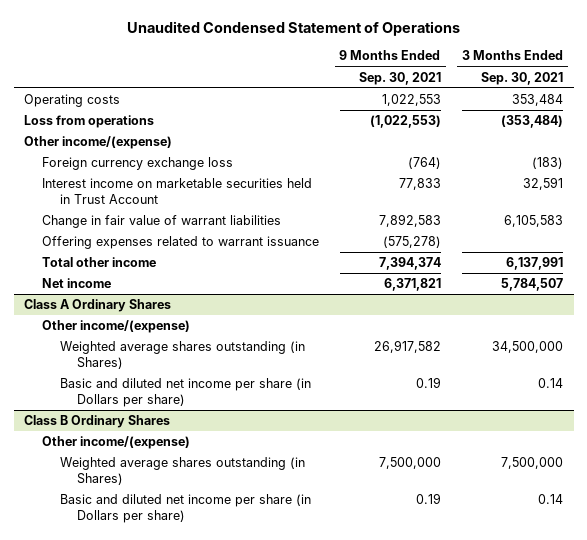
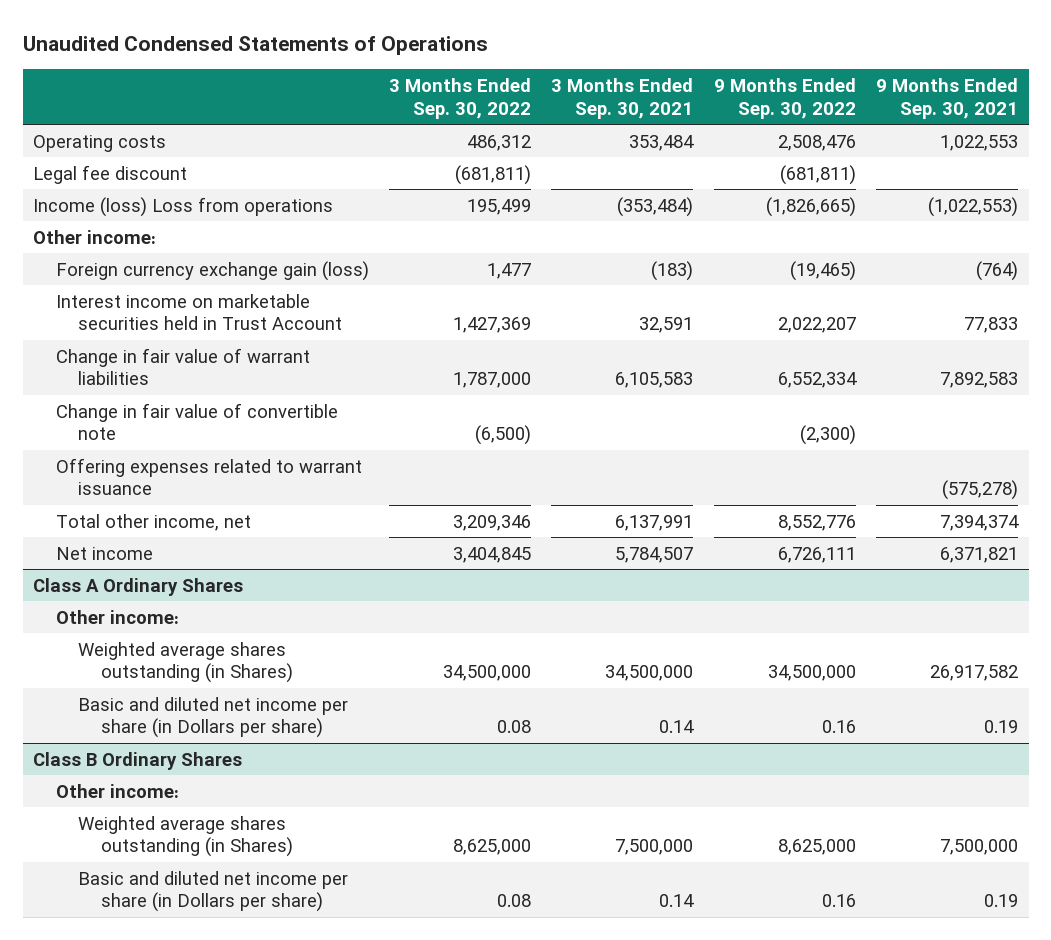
[126,20,460,36] Unaudited Condensed Statement of Operations -> [22,36,488,56] Unaudited Condensed Statements of Operations
none -> [389,78,532,119] 3 Months Ended Sep. 30, 2022
none -> [713,78,856,119] 9 Months Ended Sep. 30, 2022
none -> [32,164,187,184] Legal fee discount
[24,115,155,129] Loss from operations -> [32,196,333,217] Income (loss) Loss from operations
[24,136,173,150] Other income/(expense) -> [32,229,156,244] Other income:
[41,157,233,171] Foreign currency exchange loss -> [55,260,369,281] Foreign currency exchange gain (loss)
none -> [55,402,338,441] Change in fair value of convertible note
[41,257,156,268] Total other income -> [55,513,251,531] Total other income, net
[41,320,190,334] Other income/(expense) -> [55,609,179,624] Other income:
[41,436,190,450] Other income/(expense) -> [55,783,179,798] Other income:

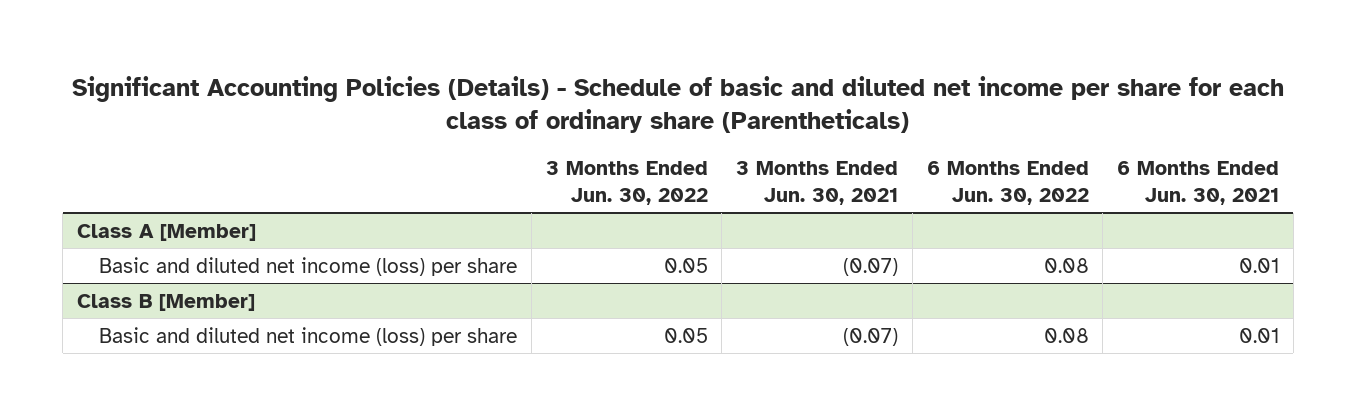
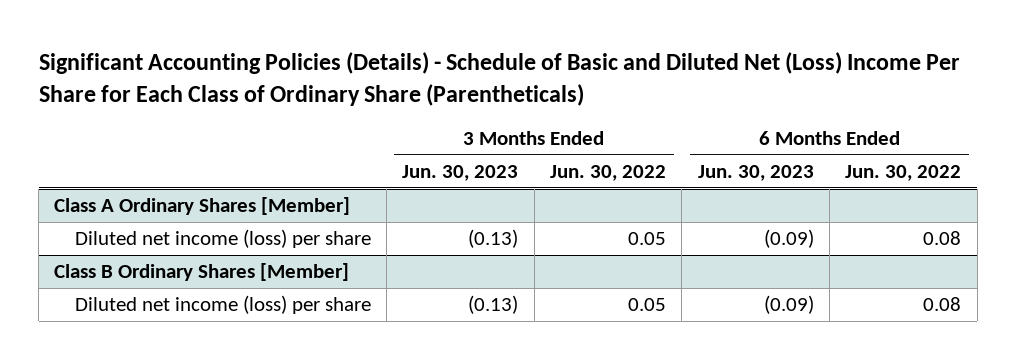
[72,75,1285,133] Significant Accounting Policies (Details) - Schedule of basic and diluted net income per share for each class of ordinary share (Parentheticals) -> [38,52,960,106] Significant Accounting Policies (Details) - Schedule of Basic and Diluted Net (Loss) Income Per Share for Each Class of Ordinary Share (Parentheticals)
[736,160,899,205] 3 Months Ended Jun. 30, 2021 -> none
[1117,160,1280,205] 6 Months Ended Jun. 30, 2021 -> none
none -> [402,165,519,182] Jun. 30, 2023
none -> [697,165,814,182] Jun. 30, 2023
[77,223,257,241] Class A [Member] -> [54,197,351,216] Class A Ordinary Shares [Member]
[99,256,518,276] Basic and diluted net income (loss) per share -> [74,229,371,249] Diluted net income (loss) per share
[77,293,256,311] Class B [Member] -> [54,263,350,282] Class B Ordinary Shares [Member]
[99,326,518,346] Basic and diluted net income (loss) per share -> [74,295,371,315] Diluted net income (loss) per share

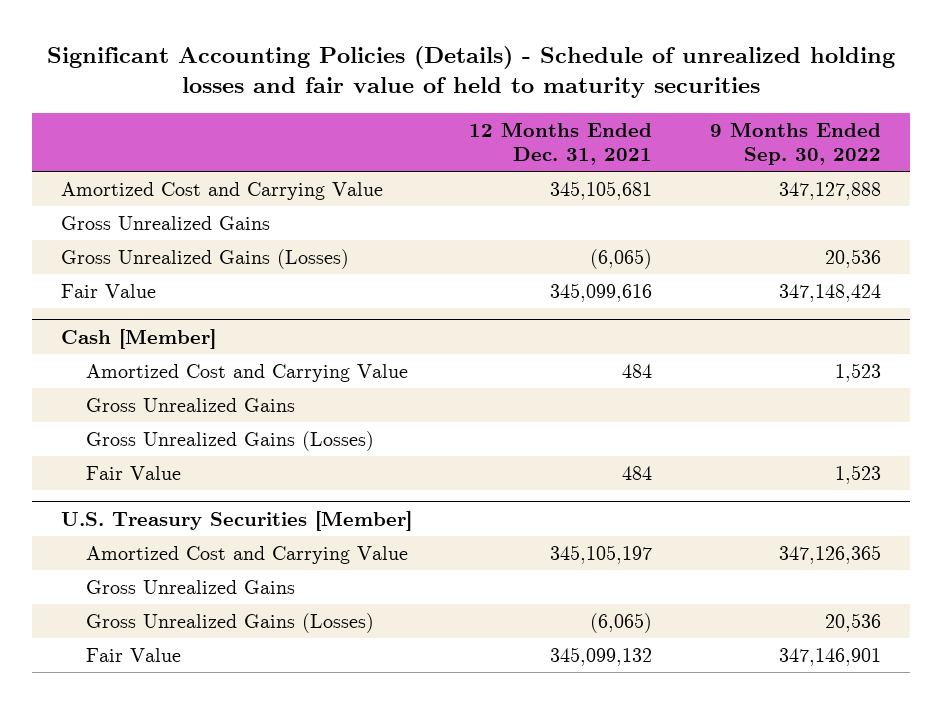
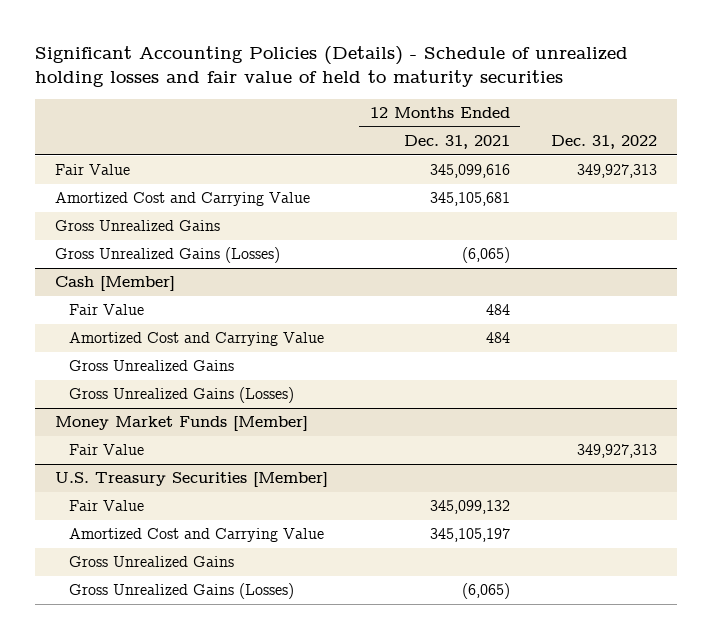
[709,122,881,165] 9 Months Ended Sep. 30, 2022 -> none
none -> [550,135,657,150] Dec. 31, 2022
[60,284,156,299] Fair Value -> [55,164,131,176] Fair Value
[86,466,182,481] Fair Value -> [68,304,144,316] Fair Value
none -> [55,416,309,432] Money Market Funds [Member]
none -> [68,444,144,456] Fair Value
[86,648,182,663] Fair Value -> [68,500,144,512] Fair Value

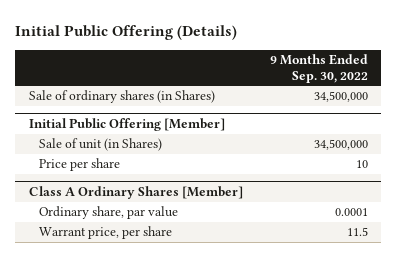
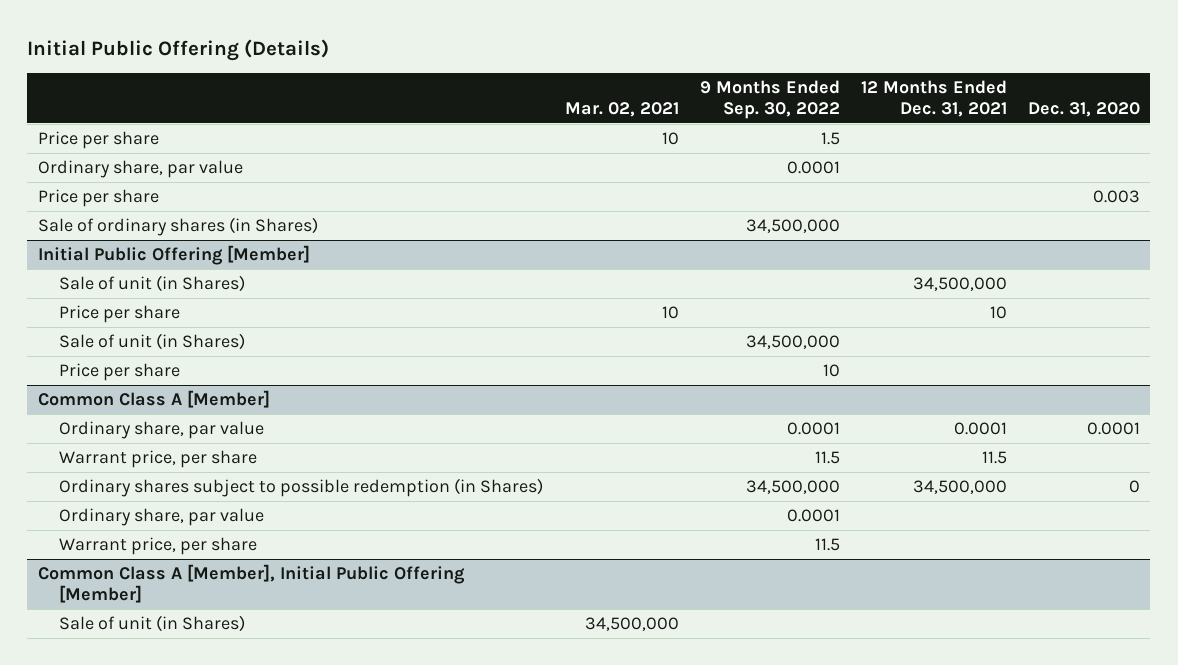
none -> [564,101,679,117] Mar. 02, 2021
none -> [860,80,1007,117] 12 Months Ended Dec. 31, 2021
none -> [1027,101,1140,117] Dec. 31, 2020
none -> [37,131,159,150] Price per share
none -> [37,160,243,179] Ordinary share, par value
none -> [37,189,159,208] Price per share
none -> [59,275,246,293] Sale of unit (in Shares)
none -> [59,305,181,324] Price per share
[28,186,243,200] Class A Ordinary Shares [Member] -> [37,390,270,409] Common Class A [Member]
none -> [59,478,544,498] Ordinary shares subject to possible redemption (in Shares)
none -> [59,508,265,527] Ordinary share, par value
none -> [59,537,258,556] Warrant price, per share
none -> [37,564,465,604] Common Class A [Member], Initial Public Offering [Member]
none -> [59,615,246,633] Sale of unit (in Shares)

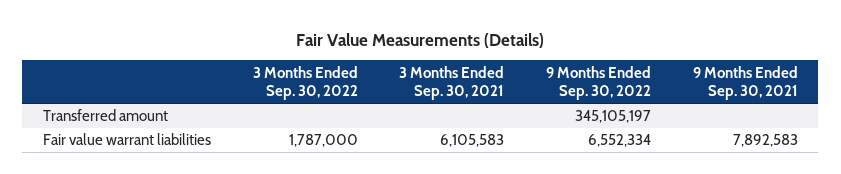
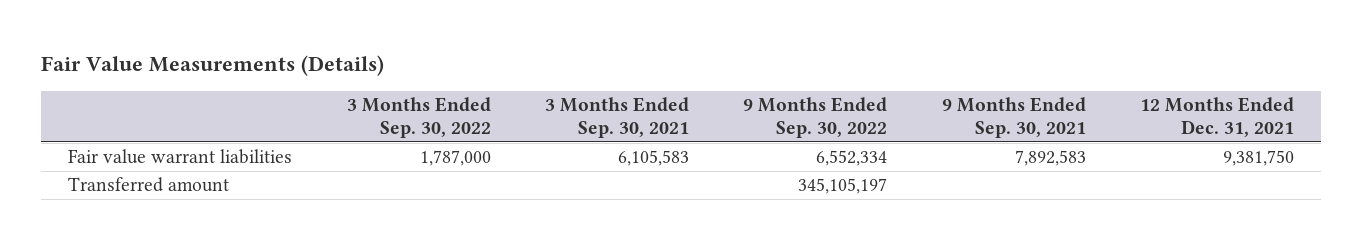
none -> [1139,96,1294,138] 12 Months Ended Dec. 31, 2021
[43,109,169,122] Transferred amount -> [68,177,230,193] Transferred amount

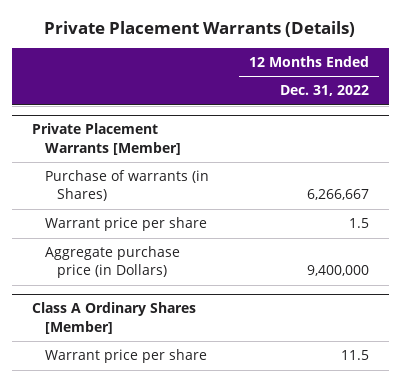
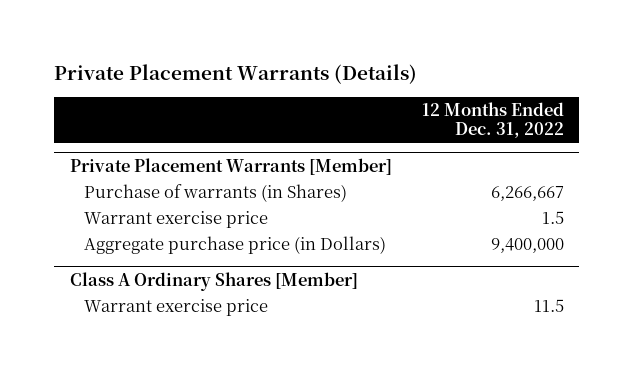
[44,217,207,232] Warrant price per share -> [84,210,269,228] Warrant exercise price
[44,349,207,364] Warrant price per share -> [84,298,269,316] Warrant exercise price

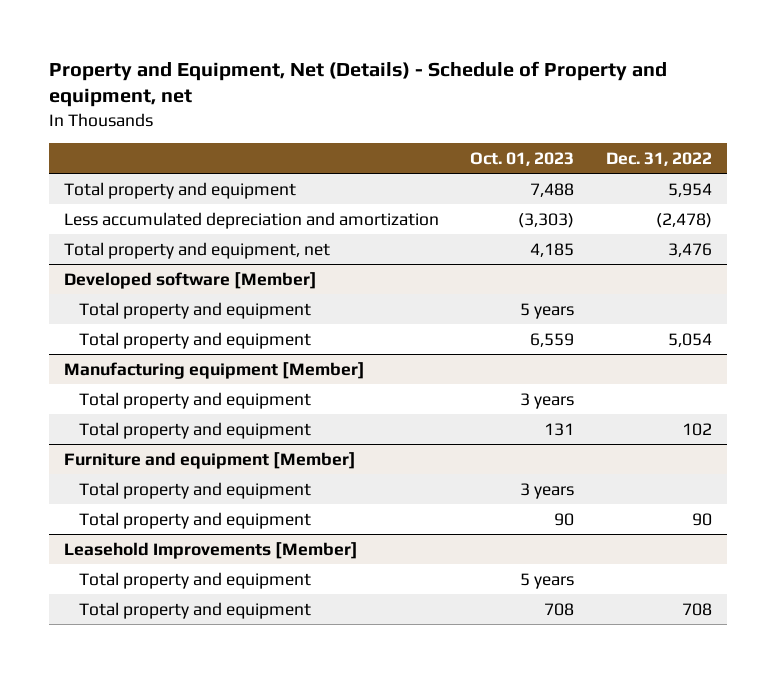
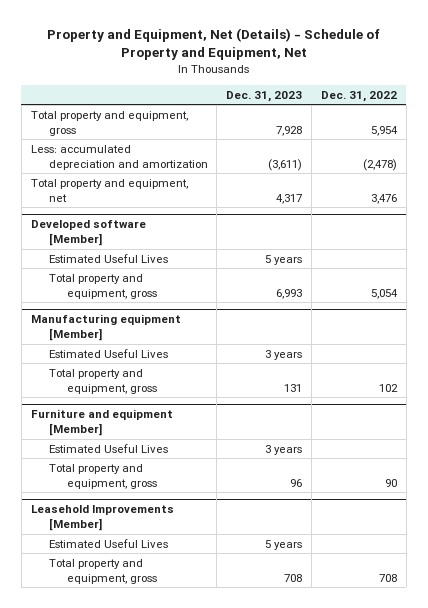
[48,60,667,108] Property and Equipment, Net (Details) - Schedule of Property and equipment, net -> [46,28,380,61] Property and Equipment, Net (Details) - Schedule of Property and Equipment, Net
[470,151,575,166] Oct. 01, 2023 -> none
none -> [226,90,303,102] Dec. 31, 2023
[64,181,297,199] Total property and equipment -> [30,110,188,136] Total property and equipment, gross
[64,211,440,229] Less accumulated depreciation and amortization -> [30,144,208,170] Less: accumulated depreciation and amortization
[78,301,311,319] Total property and equipment -> [48,253,168,263] Estimated Useful Lives
[78,331,311,349] Total property and equipment -> [48,273,157,299] Total property and equipment, gross
[78,391,311,409] Total property and equipment -> [48,348,168,358] Estimated Useful Lives
[78,421,311,439] Total property and equipment -> [48,368,157,394] Total property and equipment, gross
[78,481,311,499] Total property and equipment -> [48,443,168,453] Estimated Useful Lives
[78,511,311,529] Total property and equipment -> [48,463,157,489] Total property and equipment, gross
[78,571,311,589] Total property and equipment -> [48,538,168,548] Estimated Useful Lives
[78,601,311,619] Total property and equipment -> [48,558,157,584] Total property and equipment, gross

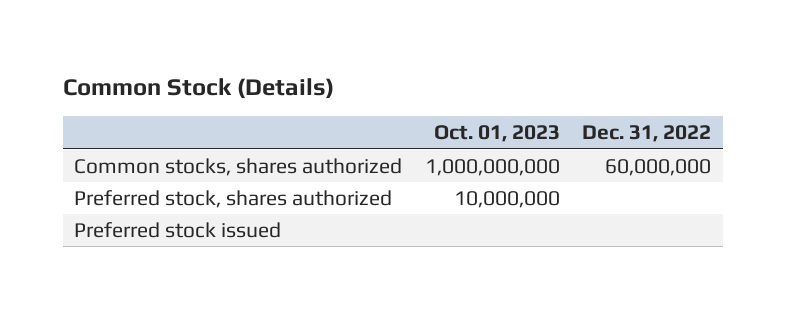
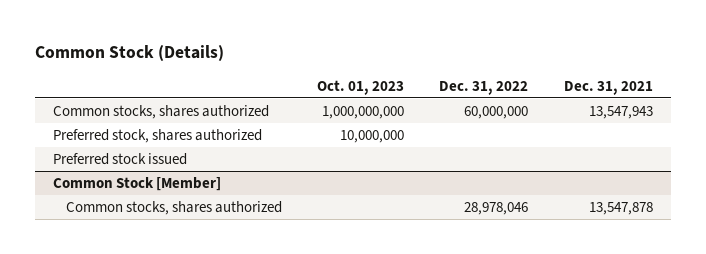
none -> [563,80,653,95] Dec. 31, 2021
none -> [52,177,221,192] Common Stock [Member]
none -> [65,201,282,216] Common stocks, shares authorized

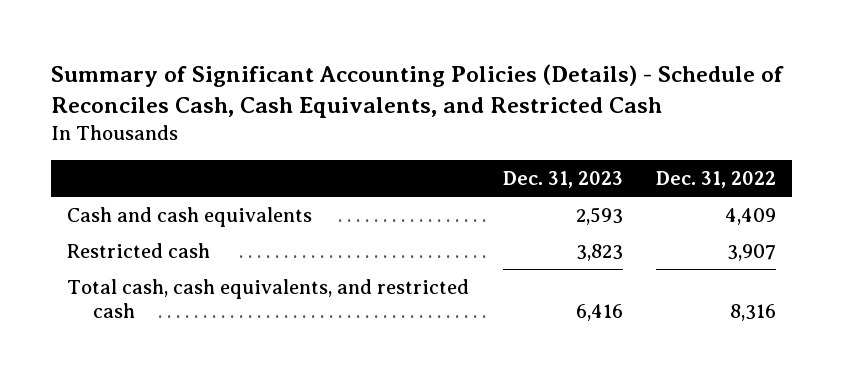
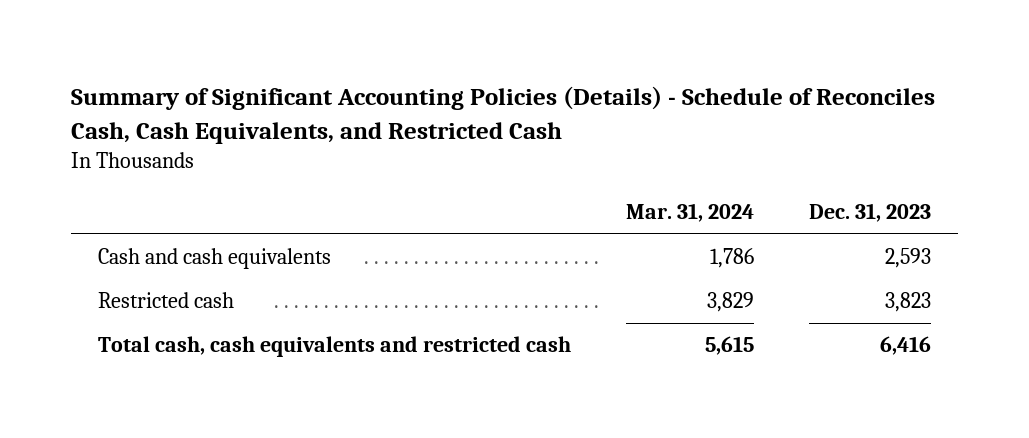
[655,170,776,188] Dec. 31, 2022 -> none
none -> [625,203,754,223] Mar. 31, 2024
[67,278,470,318] Total cash, cash equivalents, and restricted cash -> [98,336,572,358] Total cash, cash equivalents and restricted cash

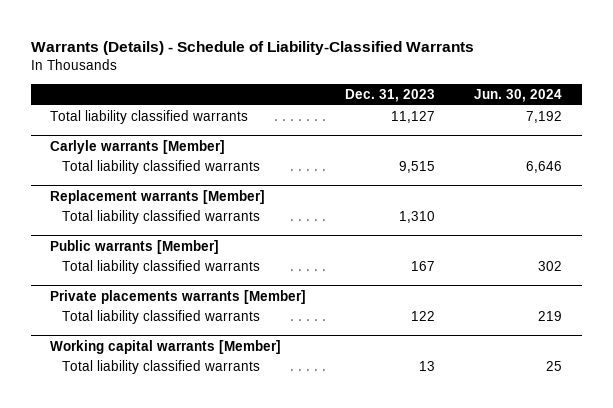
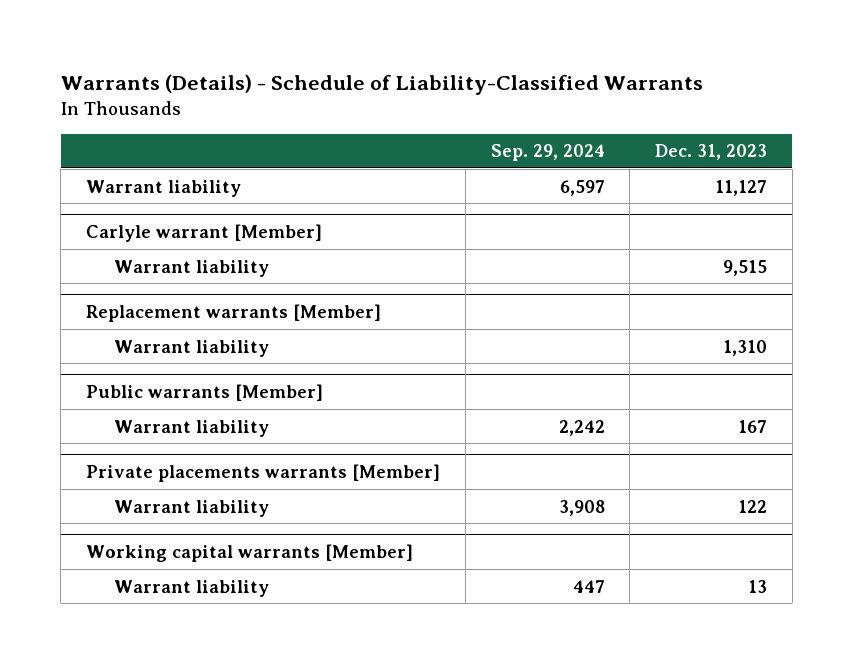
[474,89,563,103] Jun. 30, 2024 -> none
none -> [490,144,605,162] Sep. 29, 2024
[50,110,249,125] Total liability classified warrants -> [86,179,242,197] Warrant liability
[50,139,226,154] Carlyle warrants [Member] -> [86,224,323,243] Carlyle warrant [Member]
[61,160,260,175] Total liability classified warrants -> [113,259,269,277] Warrant liability
[61,210,260,225] Total liability classified warrants -> [113,339,269,357] Warrant liability
[61,260,260,275] Total liability classified warrants -> [113,419,269,437] Warrant liability
[61,310,260,325] Total liability classified warrants -> [113,499,269,517] Warrant liability
[61,360,260,375] Total liability classified warrants -> [113,579,269,597] Warrant liability

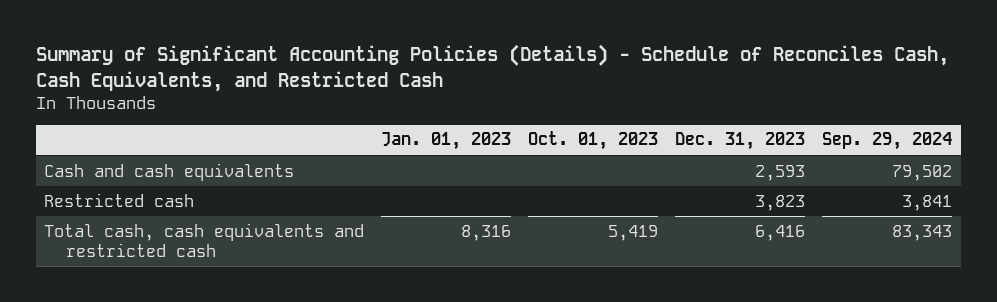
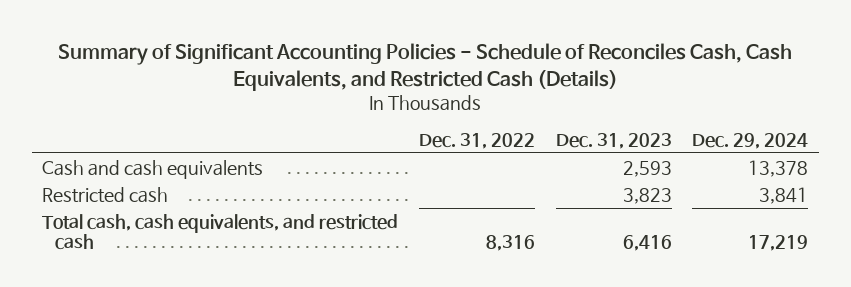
[35,44,949,92] Summary of Significant Accounting Policies (Details) - Schedule of Reconciles Cash, Cash Equivalents, and Restricted Cash -> [58,42,793,91] Summary of Significant Accounting Policies - Schedule of Reconciles Cash, Cash Equivalents, and Restricted Cash (Details)
[381,132,512,151] Jan. 01, 2023 -> none
[528,131,659,151] Oct. 01, 2023 -> none
[822,132,953,151] Sep. 29, 2024 -> none
none -> [418,132,535,149] Dec. 31, 2022
none -> [692,132,809,149] Dec. 29, 2024
[44,222,365,258] Total cash, cash equivalents and restricted cash -> [42,213,399,250] Total cash, cash equivalents, and restricted cash

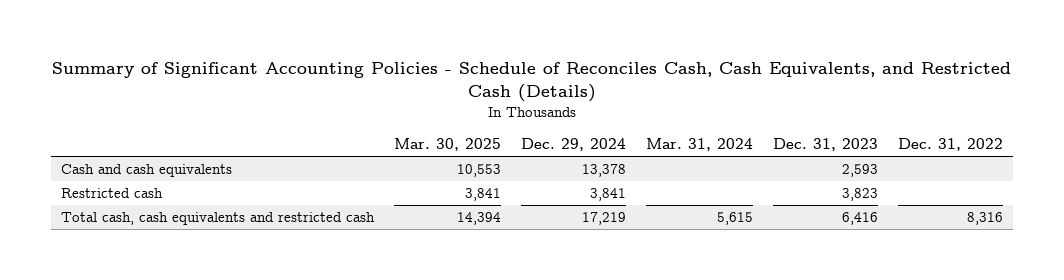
none -> [394,138,502,152] Mar. 30, 2025
none -> [645,138,753,152] Mar. 31, 2024
[42,213,399,250] Total cash, cash equivalents, and restricted cash -> [61,212,376,226] Total cash, cash equivalents and restricted cash

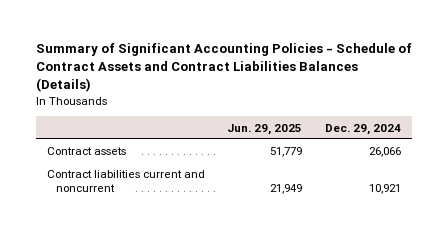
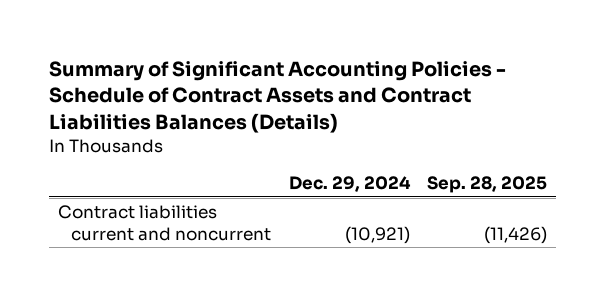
[227,123,303,135] Jun. 29, 2025 -> none
none -> [427,176,548,194] Sep. 28, 2025
[46,147,126,156] Contract assets -> none
[368,184,401,195] 10,921 -> [344,225,410,244] (10,921)

